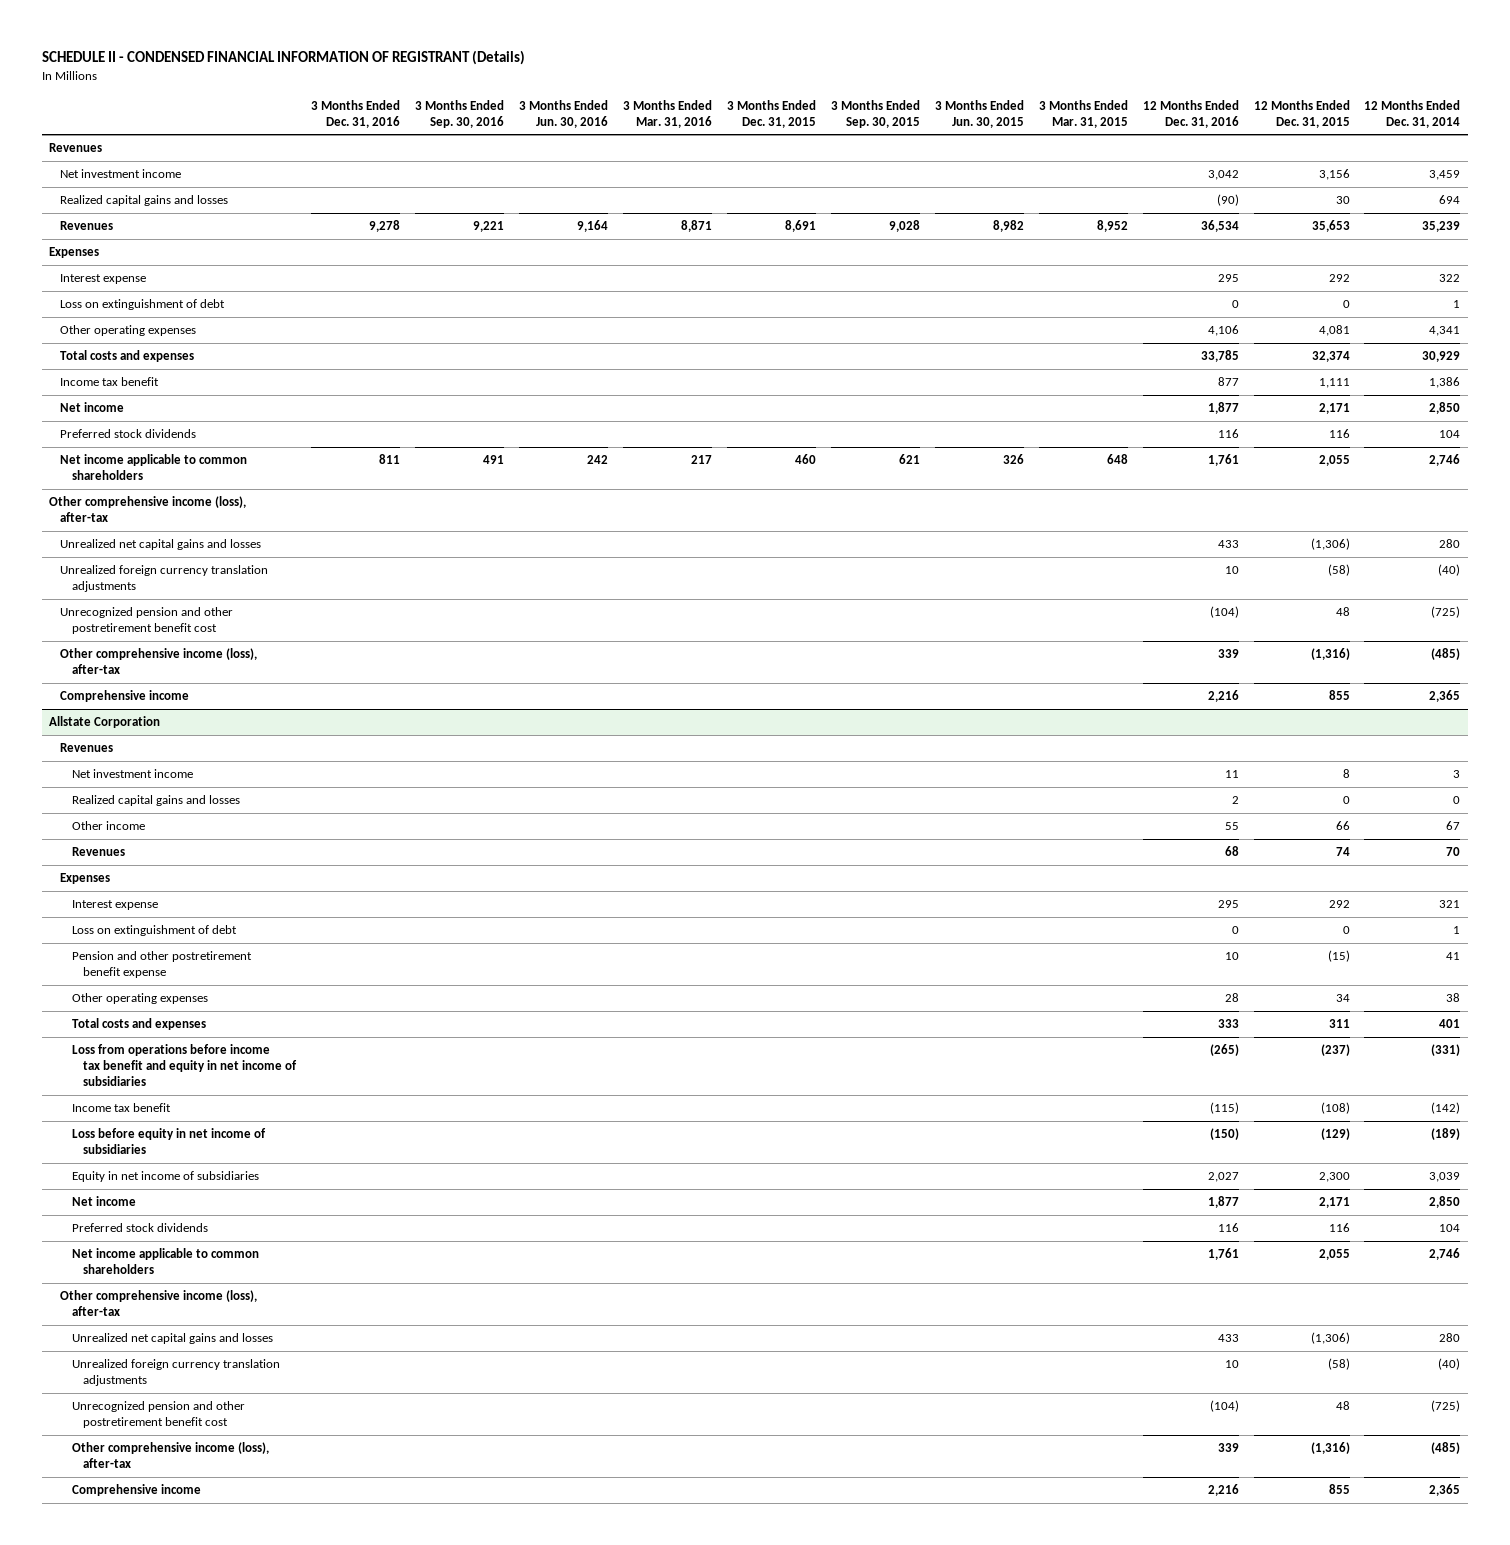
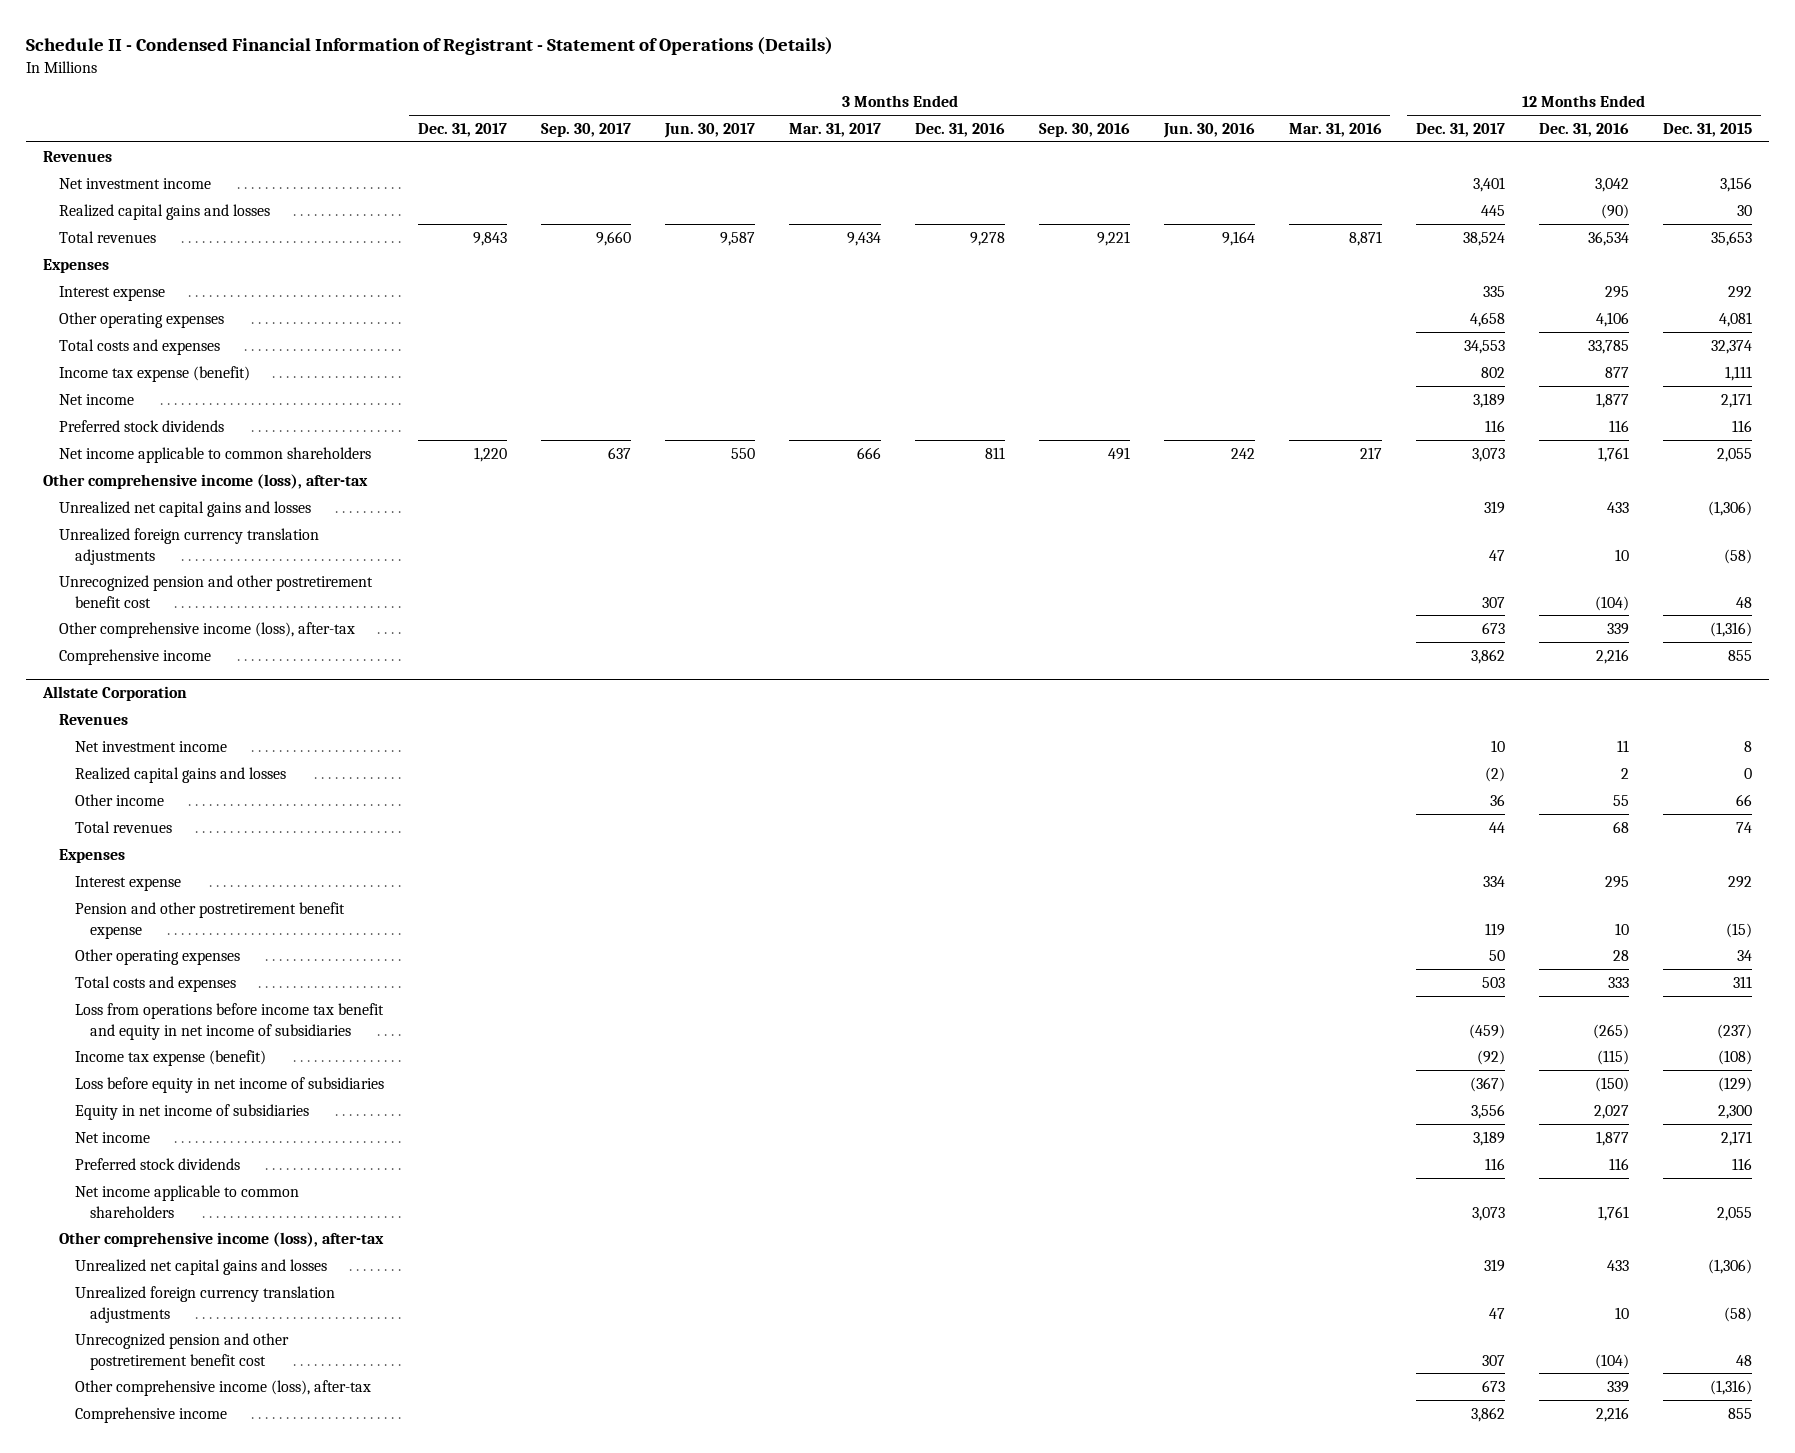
[41,50,525,66] SCHEDULE II - CONDENSED FINANCIAL INFORMATION OF REGISTRANT (Details) -> [25,36,833,55] Schedule II - Condensed Financial Information of Registrant - Statement of Operations (Details)
[726,99,816,128] 3 Months Ended Dec. 31, 2015 -> none
[830,99,920,128] 3 Months Ended Sep. 30, 2015 -> none
[934,99,1024,128] 3 Months Ended Jun. 30, 2015 -> none
[1038,99,1128,128] 3 Months Ended Mar. 31, 2015 -> none
[1364,99,1461,128] 12 Months Ended Dec. 31, 2014 -> none
none -> [417,123,507,138] Dec. 31, 2017
none -> [540,123,631,138] Sep. 30, 2017
none -> [663,123,755,139] Jun. 30, 2017
none -> [788,123,881,138] Mar. 31, 2017
none -> [1415,123,1505,138] Dec. 31, 2017
[60,221,114,231] Revenues -> [58,230,156,243] Total revenues
[60,299,226,311] Loss on extinguishment of debt -> none
[60,377,160,387] Income tax benefit -> [58,365,250,382] Income tax expense (benefit)
[71,847,125,857] Revenues -> [74,820,172,833] Total revenues
[71,925,237,937] Loss on extinguishment of debt -> none
[71,1103,171,1113] Income tax benefit -> [74,1049,266,1066] Income tax expense (benefit)

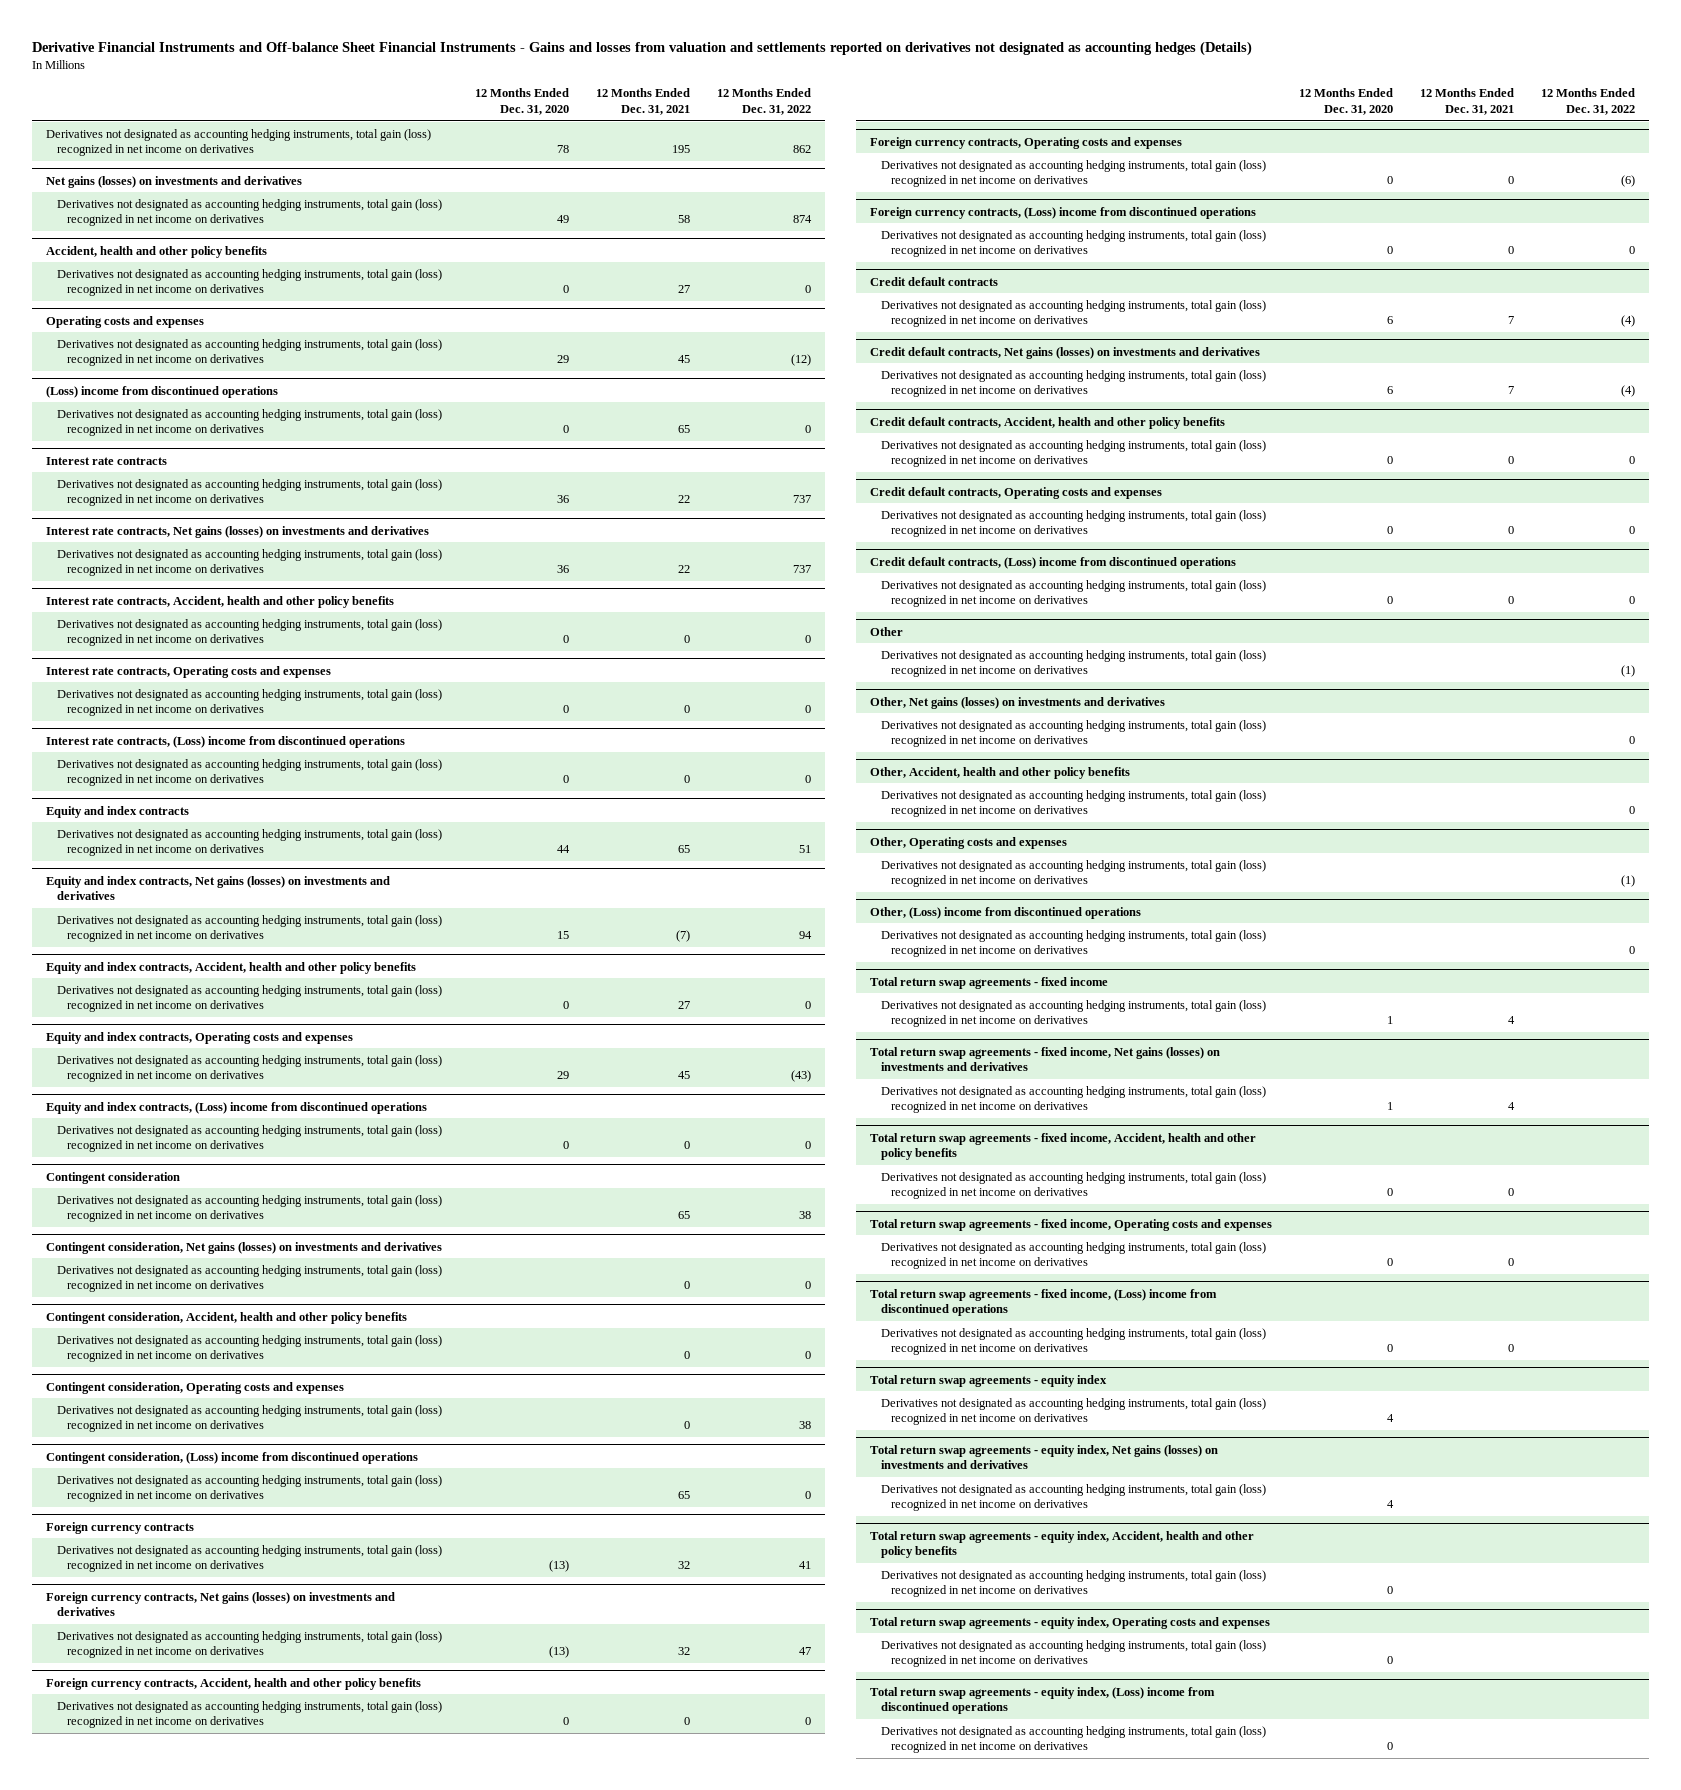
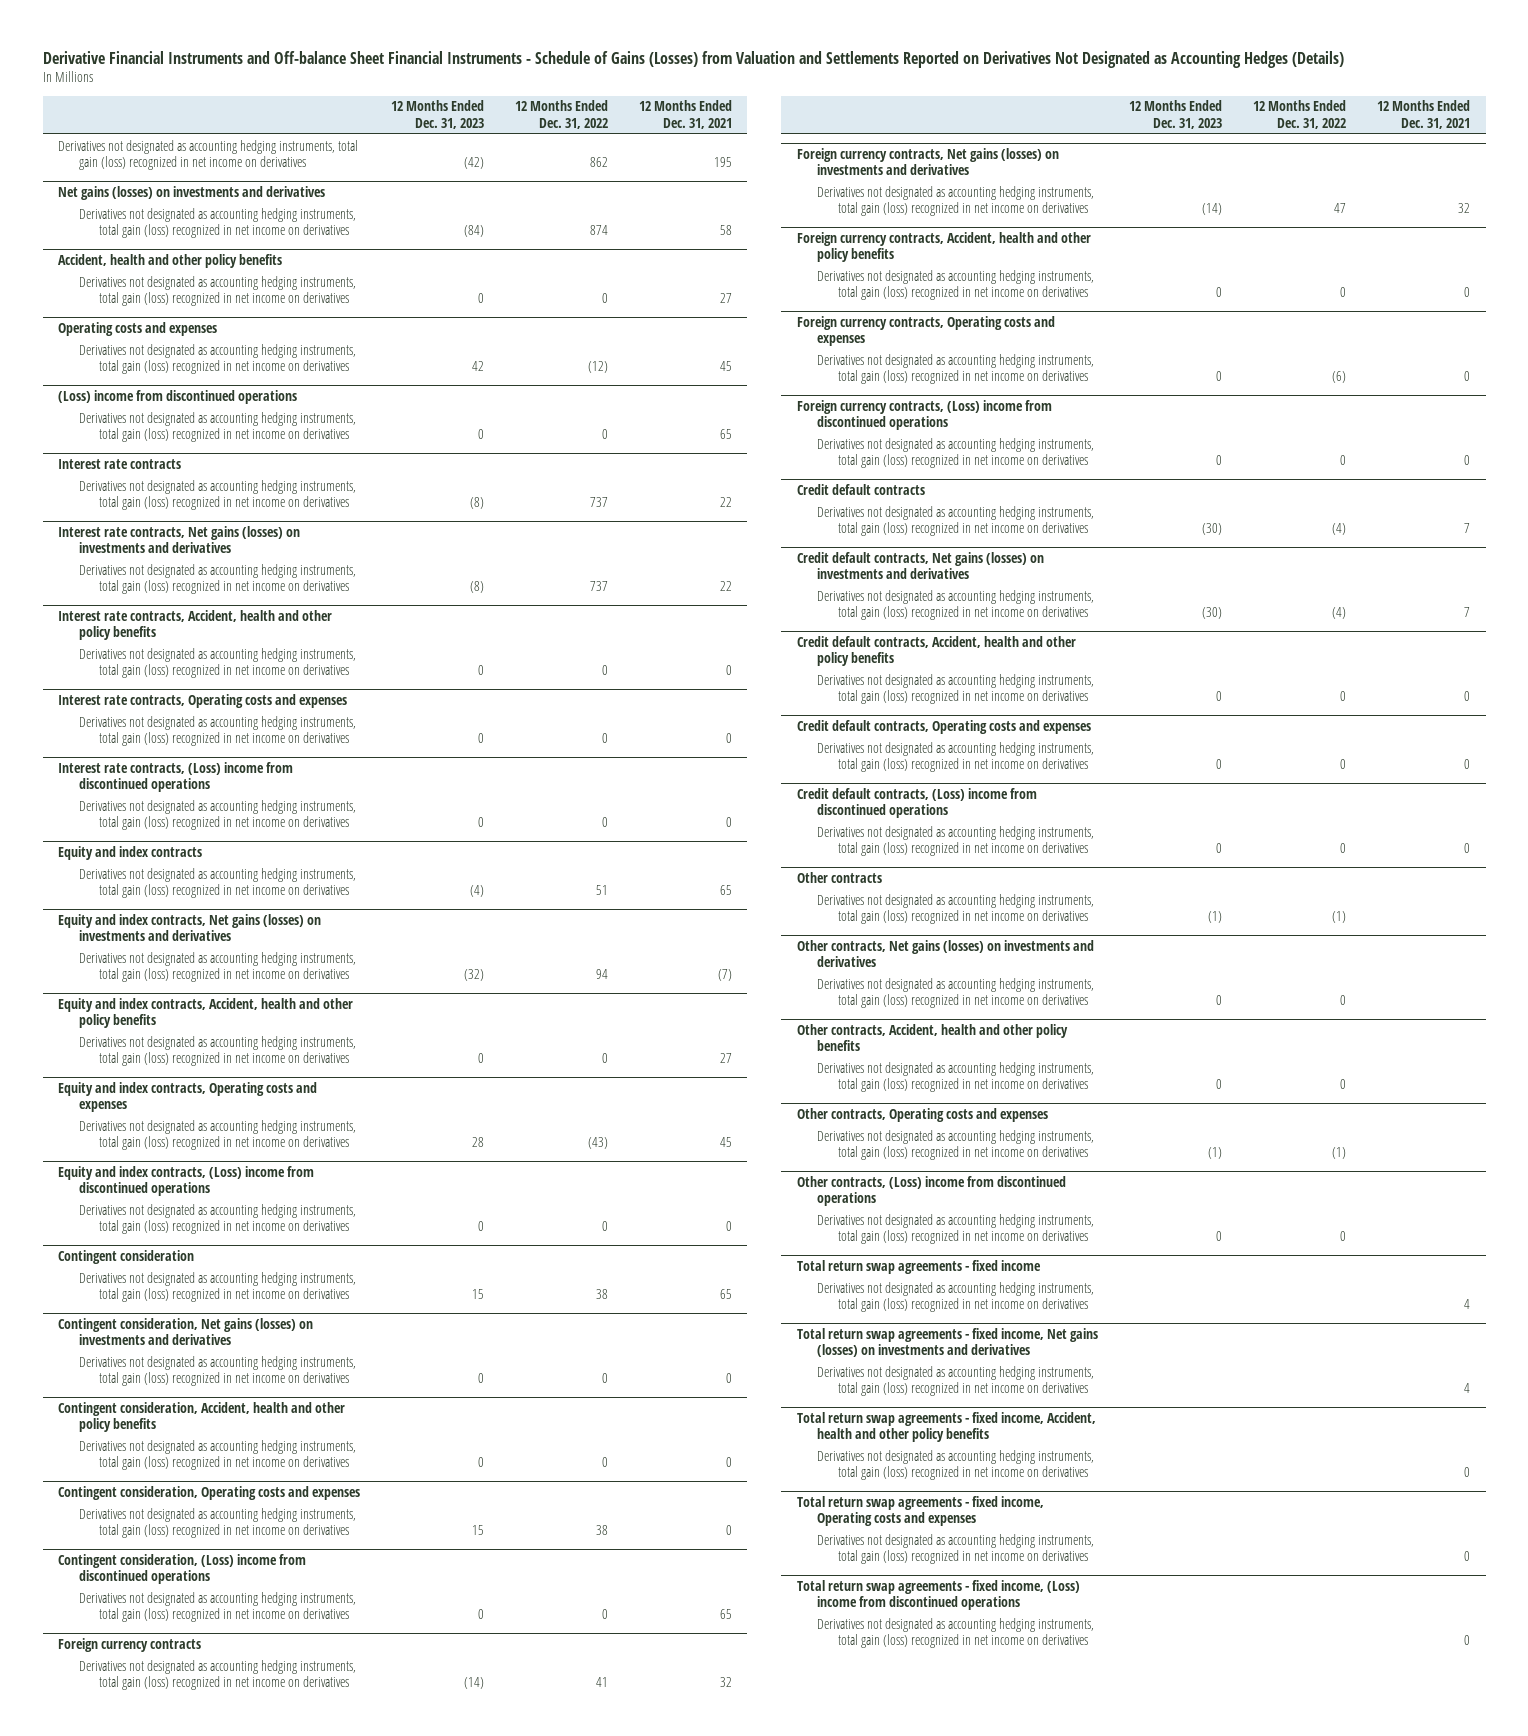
[32,40,1253,56] Derivative Financial Instruments and Off-balance Sheet Financial Instruments - Gains and losses from valuation and settlements reported on derivatives not designated as accounting hedges (Details) -> [42,50,1344,68] Derivative Financial Instruments and Off-balance Sheet Financial Instruments - Schedule of Gains (Losses) from Valuation and Settlements Reported on Derivatives Not Designated as Accounting Hedges (Details)
[475,88,570,115] 12 Months Ended Dec. 31, 2020 -> none
none -> [391,100,485,129] 12 Months Ended Dec. 31, 2023
[869,626,903,636] Other -> [796,871,882,883] Other contracts
[869,696,1165,709] Other, Net gains (losses) on investments and derivatives -> [796,939,1094,968] Other contracts, Net gains (losses) on investments and derivatives
[869,766,1130,779] Other, Accident, health and other policy benefits -> [796,1023,1068,1052] Other contracts, Accident, health and other policy benefits
[869,836,1067,849] Other, Operating costs and expenses -> [796,1107,1048,1122] Other contracts, Operating costs and expenses
[869,906,1141,919] Other, (Loss) income from discontinued operations -> [796,1175,1066,1207] Other contracts, (Loss) income from discontinued operations
[869,1374,1107,1387] Total return swap agreements - equity index -> none
[880,1397,1266,1426] Derivatives not designated as accounting hedging instruments, total gain (loss) recognized in net income on derivatives -> none
[869,1444,1218,1469] Total return swap agreements - equity index, Net gains (losses) on investments and derivatives -> none
[880,1483,1266,1512] Derivatives not designated as accounting hedging instruments, total gain (loss) recognized in net income on derivatives -> none
[869,1530,1254,1558] Total return swap agreements - equity index, Accident, health and other policy benefits -> none
[880,1569,1266,1598] Derivatives not designated as accounting hedging instruments, total gain (loss) recognized in net income on derivatives -> none
[869,1616,1270,1629] Total return swap agreements - equity index, Operating costs and expenses -> none
[880,1639,1266,1668] Derivatives not designated as accounting hedging instruments, total gain (loss) recognized in net income on derivatives -> none
[869,1686,1215,1714] Total return swap agreements - equity index, (Loss) income from discontinued operations -> none
[880,1725,1266,1754] Derivatives not designated as accounting hedging instruments, total gain (loss) recognized in net income on derivatives -> none

